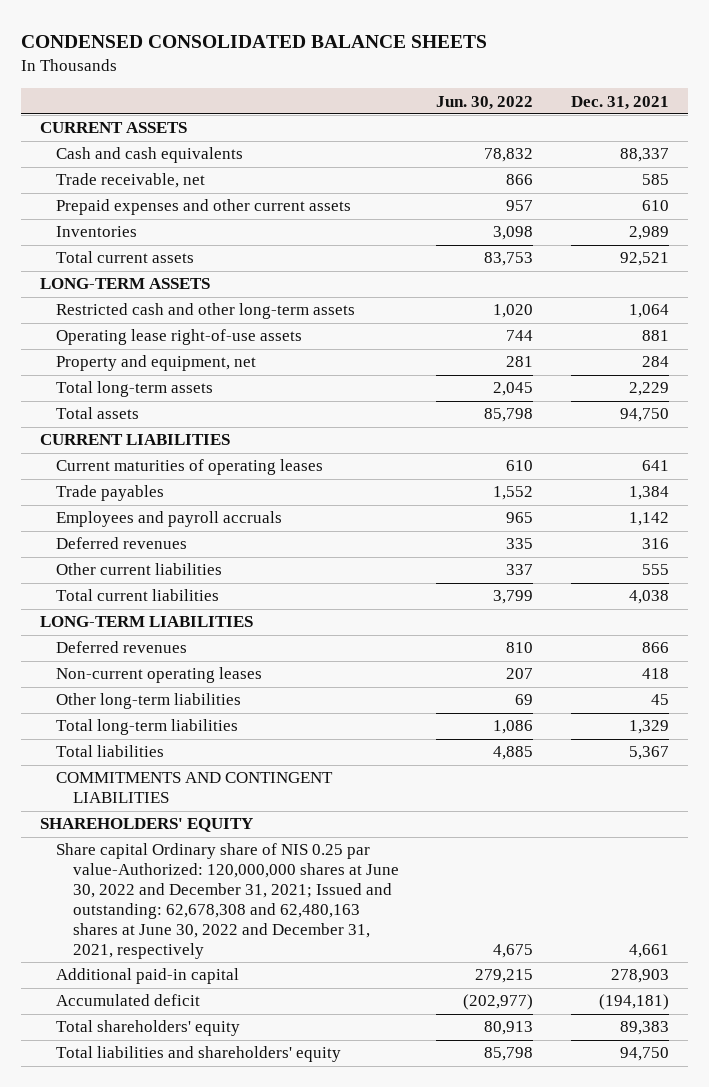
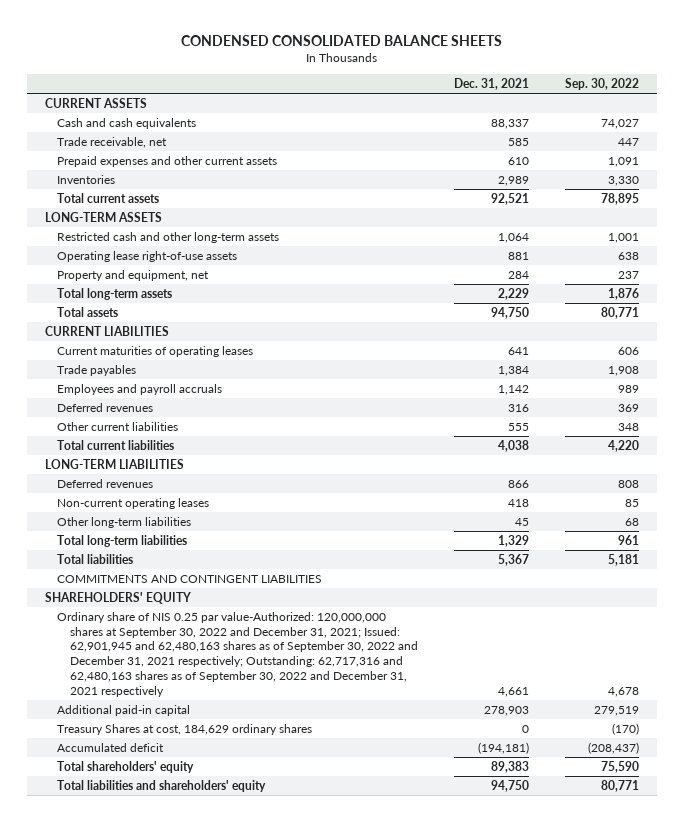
[436,95,534,110] Jun. 30, 2022 -> none
none -> [565,78,640,91] Sep. 30, 2022
[56,843,399,959] Share capital Ordinary share of NIS 0.25 par value-Authorized: 120,000,000 shares at June 30, 2022 and December 31, 2021; Issued and outstanding: 62,678,308 and 62,480,163 shares at June 30, 2022 and December 31, 2021, respectively -> [57,611,418,698] Ordinary share of NIS 0.25 par value-Authorized: 120,000,000 shares at September 30, 2022 and December 31, 2021; Issued: 62,901,945 and 62,480,163 shares as of September 30, 2022 and December 31, 2021 respectively; Outstanding: 62,717,316 and 62,480,163 shares as of September 30, 2022 and December 31, 2021 respectively
none -> [57,723,313,735] Treasury Shares at cost, 184,629 ordinary shares

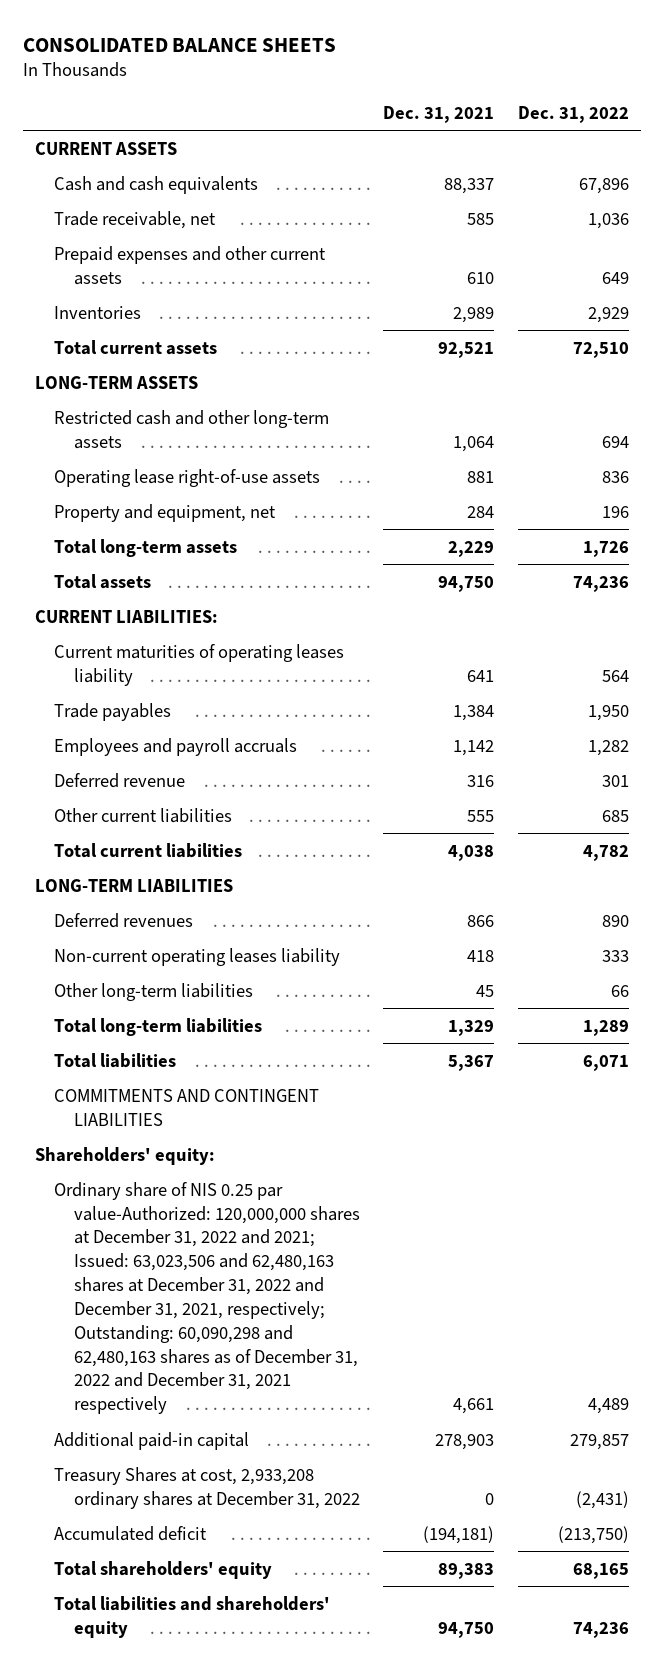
[181,34,503,46] CONDENSED CONSOLIDATED BALANCE SHEETS -> [23,37,337,52] CONSOLIDATED BALANCE SHEETS
[565,78,640,91] Sep. 30, 2022 -> none
none -> [518,105,630,123] Dec. 31, 2022
[45,325,170,336] CURRENT LIABILITIES -> [34,609,218,623] CURRENT LIABILITIES:
[57,345,254,357] Current maturities of operating leases -> [54,643,345,686] Current maturities of operating leases liability
[57,402,154,412] Deferred revenues -> [54,772,186,788] Deferred revenue
[57,497,210,509] Non-current operating leases -> [54,947,341,966] Non-current operating leases liability
[45,591,192,604] SHAREHOLDERS' EQUITY -> [34,1146,215,1165] Shareholders' equity:
[57,611,418,698] Ordinary share of NIS 0.25 par value-Authorized: 120,000,000 shares at September 30, 2022 and December 31, 2021; Issued: 62,901,945 and 62,480,163 shares as of September 30, 2022 and December 31, 2021 respectively; Outstanding: 62,717,316 and 62,480,163 shares as of September 30, 2022 and December 31, 2021 respectively -> [54,1181,360,1415] Ordinary share of NIS 0.25 par value-Authorized: 120,000,000 shares at December 31, 2022 and 2021; Issued: 63,023,506 and 62,480,163 shares at December 31, 2022 and December 31, 2021, respectively; Outstanding: 60,090,298 and 62,480,163 shares as of December 31, 2022 and December 31, 2021 respectively
[57,723,313,735] Treasury Shares at cost, 184,629 ordinary shares -> [54,1466,360,1509] Treasury Shares at cost, 2,933,208 ordinary shares at December 31, 2022

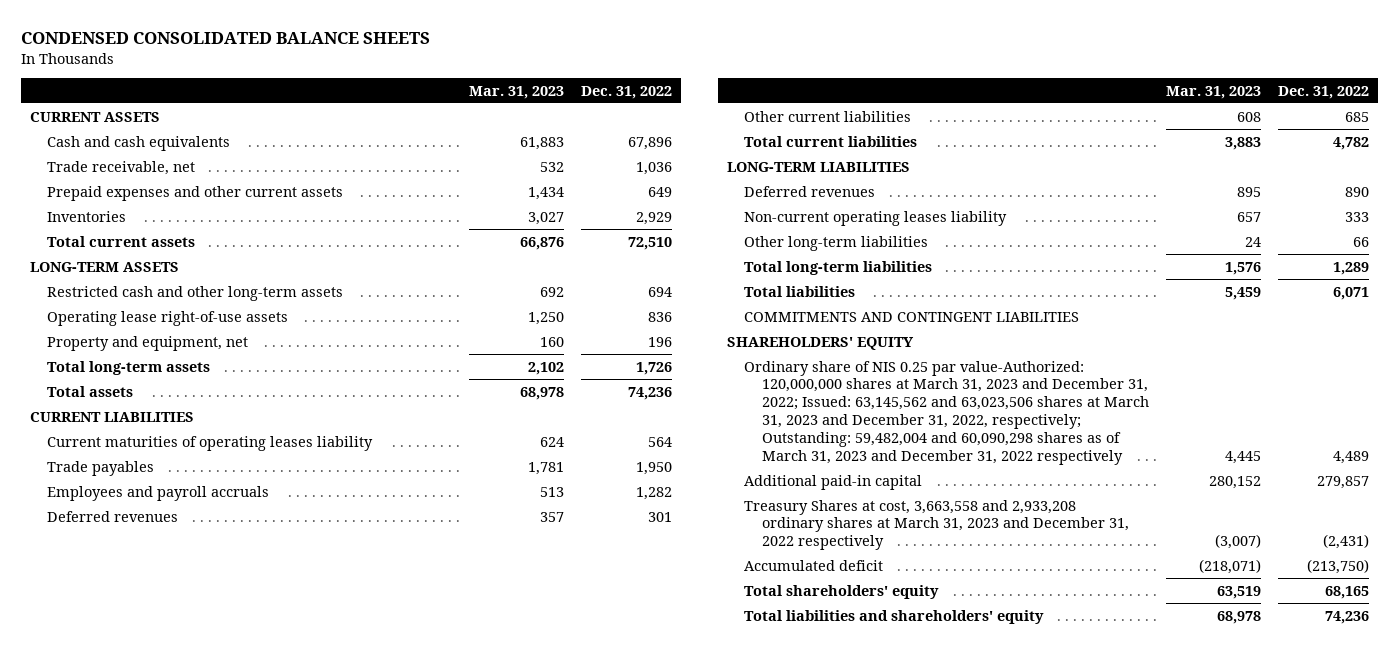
[23,37,337,52] CONSOLIDATED BALANCE SHEETS -> [20,31,430,44] CONDENSED CONSOLIDATED BALANCE SHEETS
[383,105,495,123] Dec. 31, 2021 -> none
none -> [468,85,564,99] Mar. 31, 2023
[34,609,218,623] CURRENT LIABILITIES: -> [29,411,194,422] CURRENT LIABILITIES
[54,772,186,788] Deferred revenue -> [47,510,179,522] Deferred revenues
[34,1146,215,1165] Shareholders' equity: -> [726,336,914,350] SHAREHOLDERS' EQUITY
[54,1181,360,1415] Ordinary share of NIS 0.25 par value-Authorized: 120,000,000 shares at December 31, 2022 and 2021; Issued: 63,023,506 and 62,480,163 shares at December 31, 2022 and December 31, 2021, respectively; Outstanding: 60,090,298 and 62,480,163 shares as of December 31, 2022 and December 31, 2021 respectively -> [744,360,1149,466] Ordinary share of NIS 0.25 par value-Authorized: 120,000,000 shares at March 31, 2023 and December 31, 2022; Issued: 63,145,562 and 63,023,506 shares at March 31, 2023 and December 31, 2022, respectively; Outstanding: 59,482,004 and 60,090,298 shares as of March 31, 2023 and December 31, 2022 respectively
[54,1466,360,1509] Treasury Shares at cost, 2,933,208 ordinary shares at December 31, 2022 -> [744,499,1129,551] Treasury Shares at cost, 3,663,558 and 2,933,208 ordinary shares at March 31, 2023 and December 31, 2022 respectively

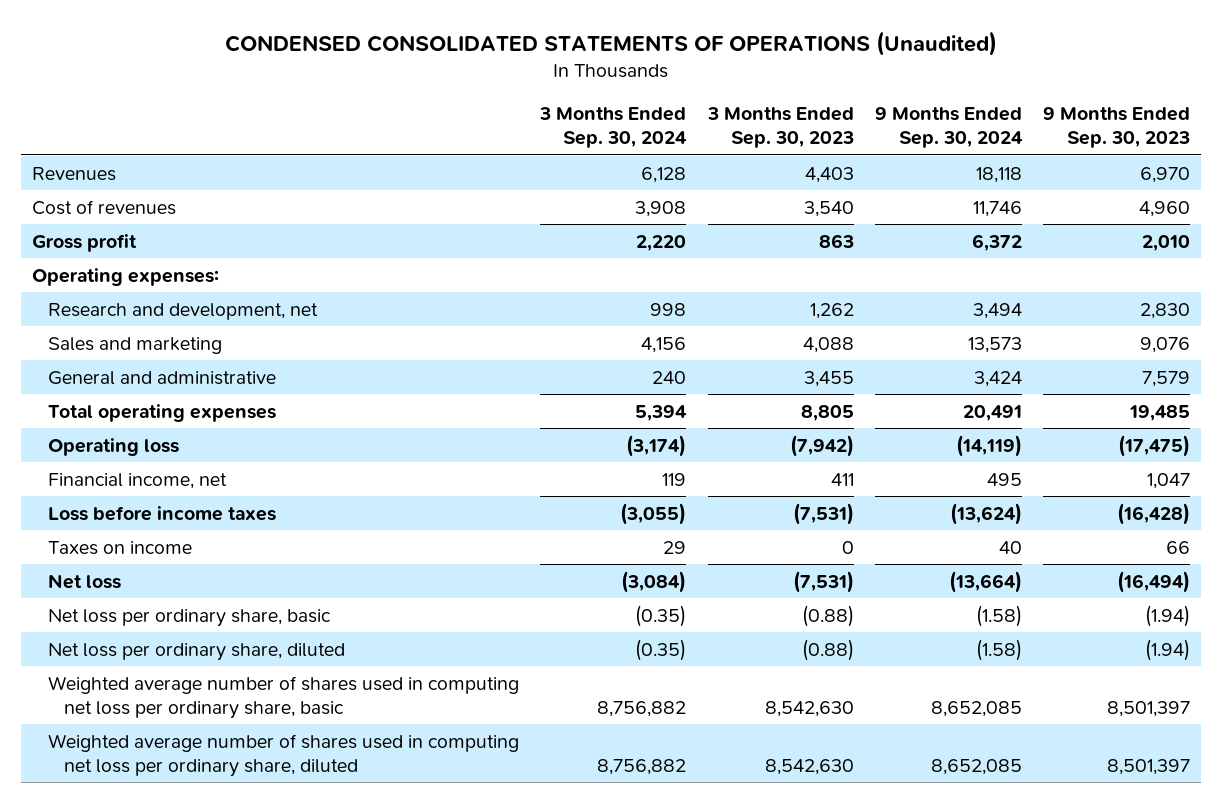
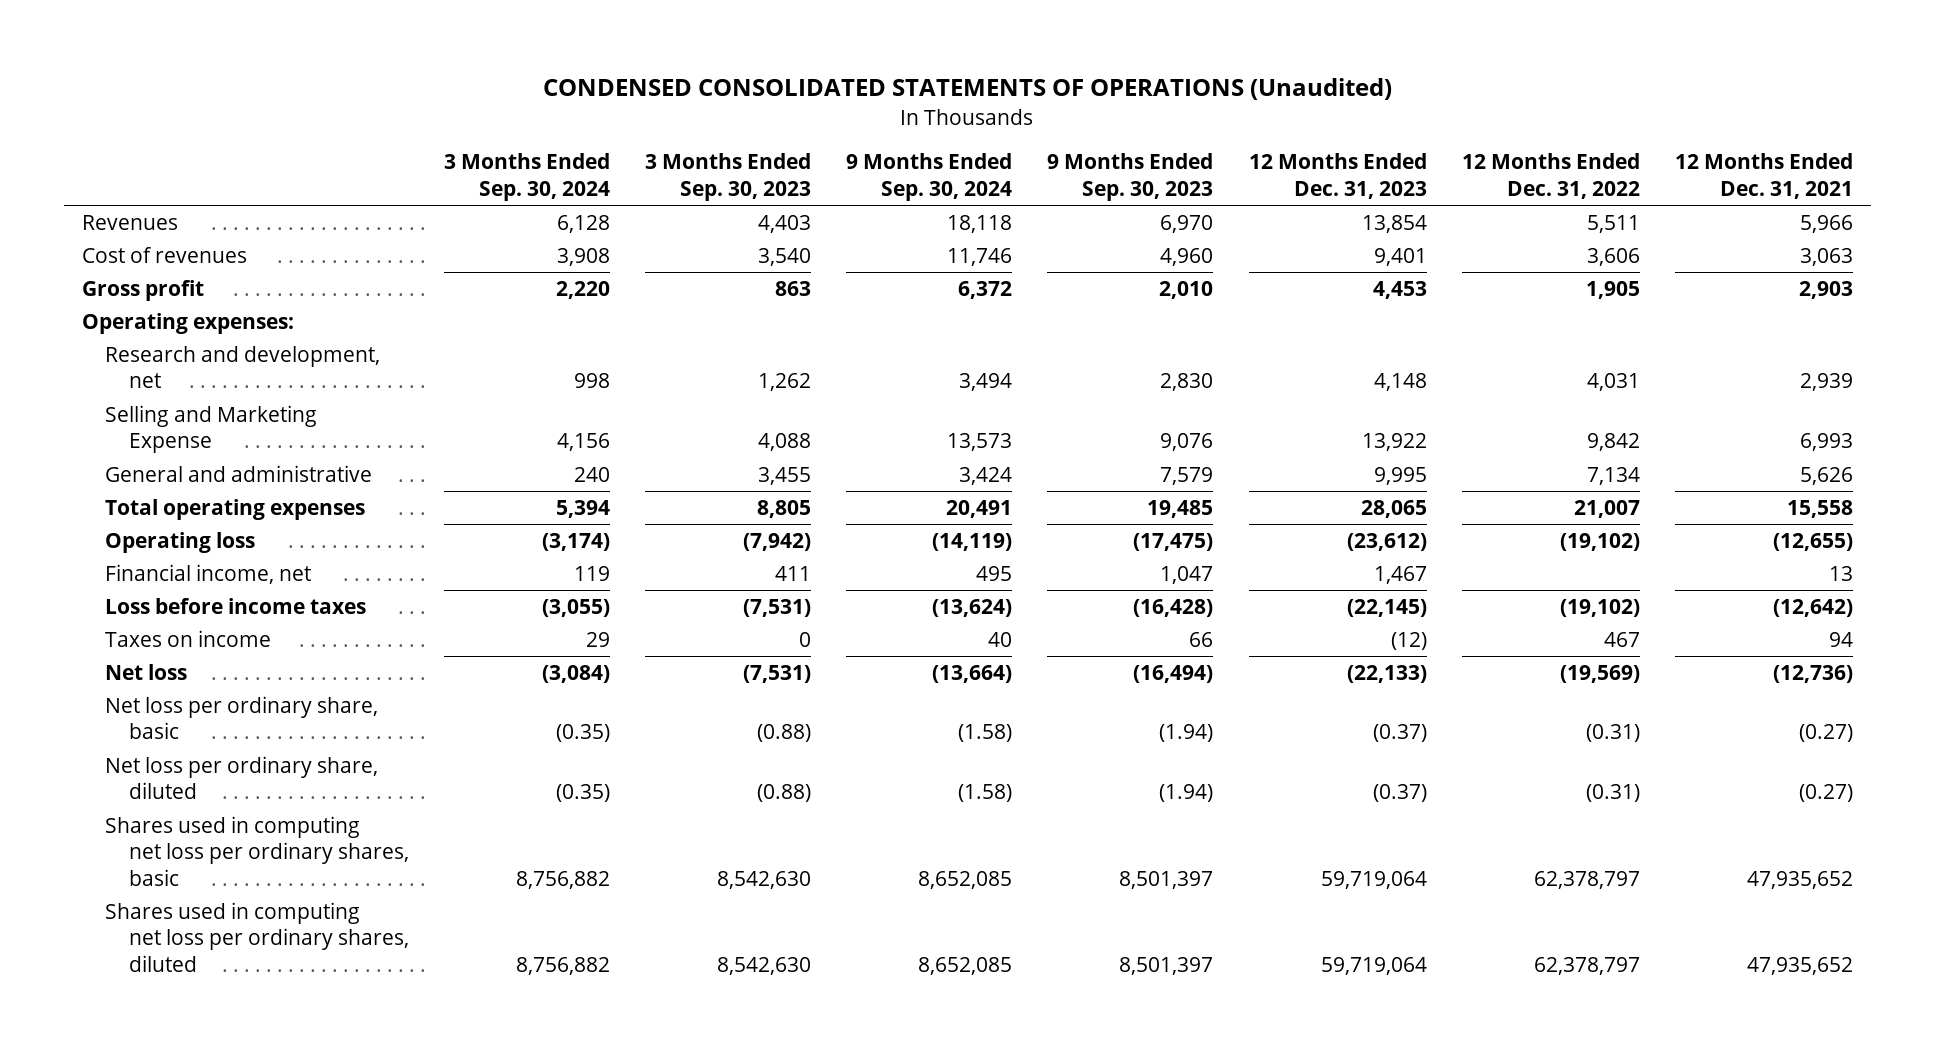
none -> [1248,153,1427,199] 12 Months Ended Dec. 31, 2023
none -> [1461,153,1640,199] 12 Months Ended Dec. 31, 2022
none -> [1675,153,1854,199] 12 Months Ended Dec. 31, 2021
[47,336,222,354] Sales and marketing -> [105,404,318,454] Selling and Marketing Expense
[47,675,519,719] Weighted average number of shares used in computing net loss per ordinary share, basic -> [105,815,409,886] Shares used in computing net loss per ordinary shares, basic
[47,733,519,777] Weighted average number of shares used in computing net loss per ordinary share, diluted -> [105,901,409,972] Shares used in computing net loss per ordinary shares, diluted

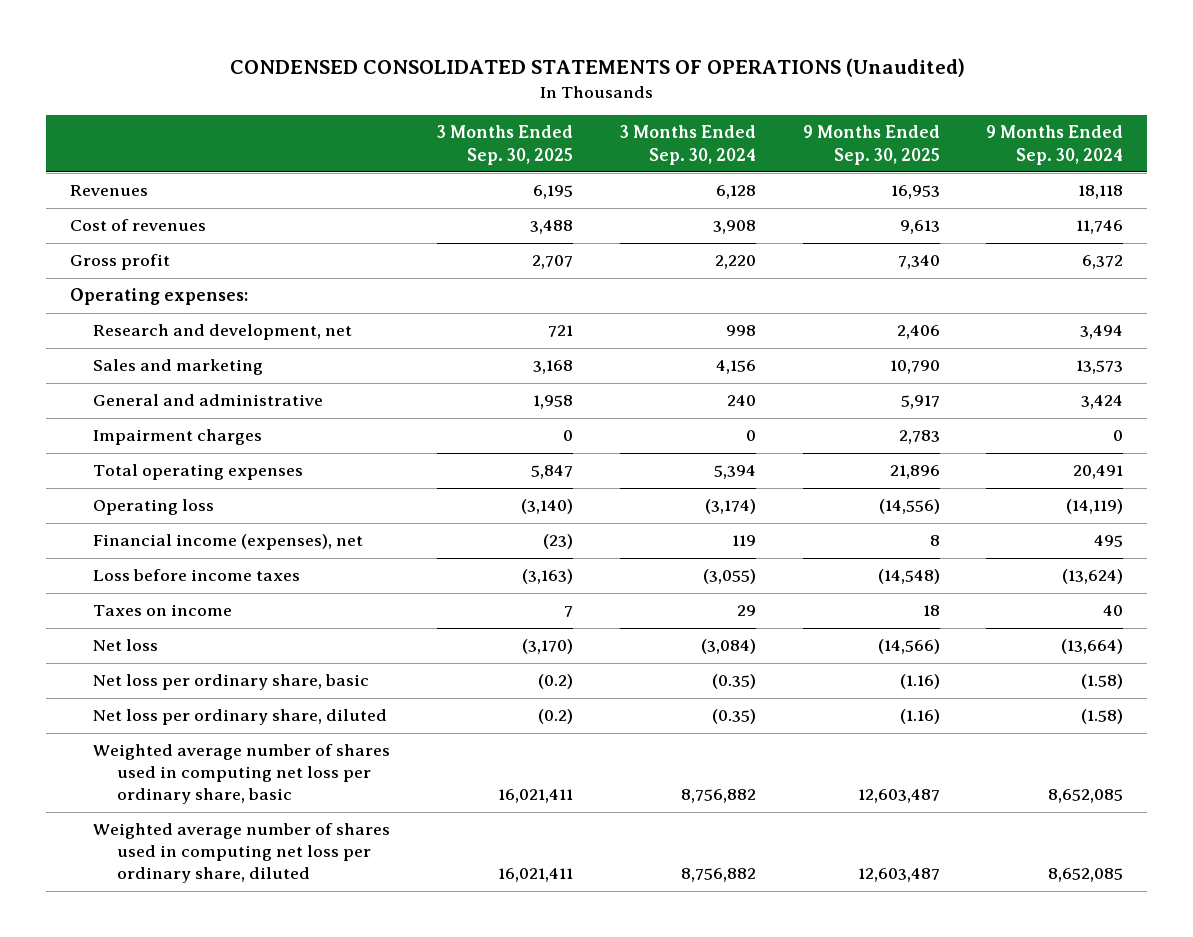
[644,153,811,201] 3 Months Ended Sep. 30, 2023 -> none
[1047,153,1214,201] 9 Months Ended Sep. 30, 2023 -> none
[1248,153,1427,199] 12 Months Ended Dec. 31, 2023 -> none
[1461,153,1640,199] 12 Months Ended Dec. 31, 2022 -> none
[1675,153,1854,199] 12 Months Ended Dec. 31, 2021 -> none
none -> [437,125,574,165] 3 Months Ended Sep. 30, 2025
none -> [802,125,940,165] 9 Months Ended Sep. 30, 2025
[105,404,318,454] Selling and Marketing Expense -> [93,359,264,376] Sales and marketing
none -> [93,429,263,446] Impairment charges
[105,563,312,584] Financial income, net -> [93,534,364,551] Financial income (expenses), net
[105,815,409,886] Shares used in computing net loss per ordinary shares, basic -> [93,744,391,805] Weighted average number of shares used in computing net loss per ordinary share, basic
[105,901,409,972] Shares used in computing net loss per ordinary shares, diluted -> [93,823,391,884] Weighted average number of shares used in computing net loss per ordinary share, diluted

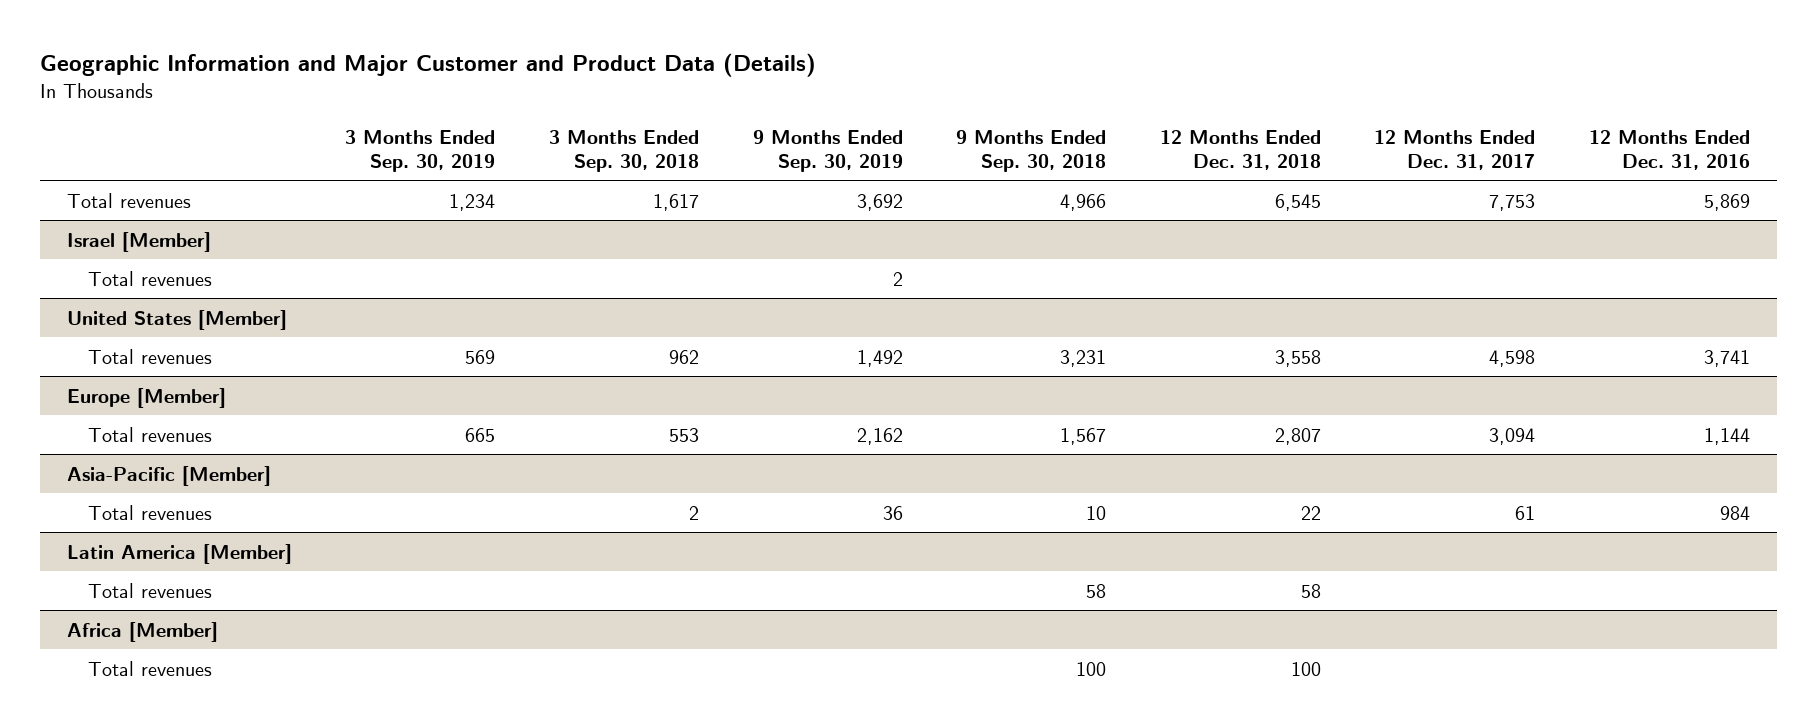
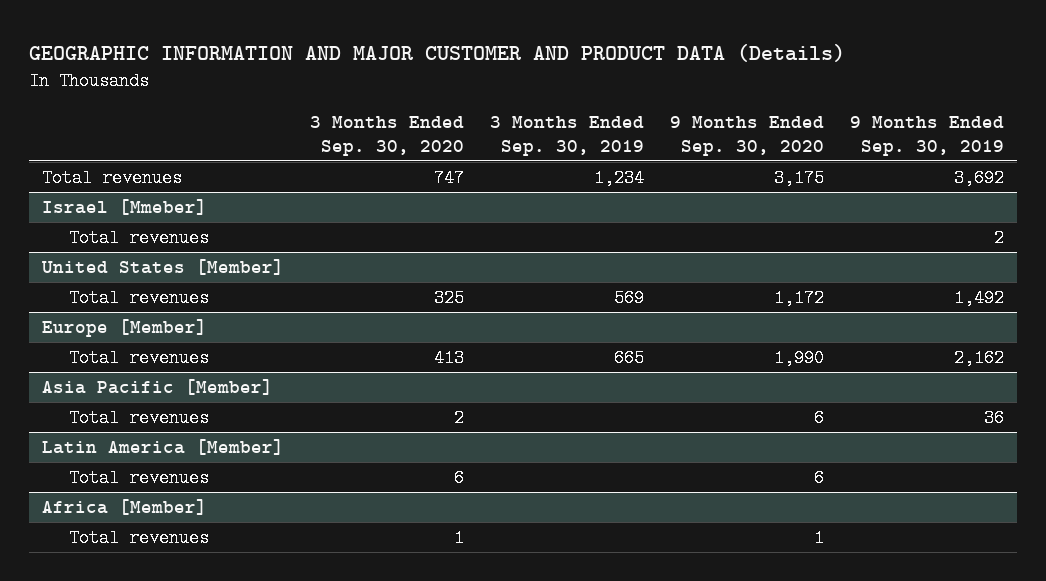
[40,52,817,77] Geographic Information and Major Customer and Product Data (Details) -> [28,43,845,62] GEOGRAPHIC INFORMATION AND MAJOR CUSTOMER AND PRODUCT DATA (Details)
[549,129,700,172] 3 Months Ended Sep. 30, 2018 -> none
[956,129,1107,172] 9 Months Ended Sep. 30, 2018 -> none
[1159,129,1321,170] 12 Months Ended Dec. 31, 2018 -> none
[1374,129,1536,170] 12 Months Ended Dec. 31, 2017 -> none
[1589,129,1751,170] 12 Months Ended Dec. 31, 2016 -> none
none -> [309,115,464,156] 3 Months Ended Sep. 30, 2020
none -> [670,115,825,156] 9 Months Ended Sep. 30, 2020
[66,231,211,252] Israel [Member] -> [41,199,207,216] Israel [Mmeber]
[66,465,271,486] Asia-Pacific [Member] -> [41,379,273,396] Asia Pacific [Member]

